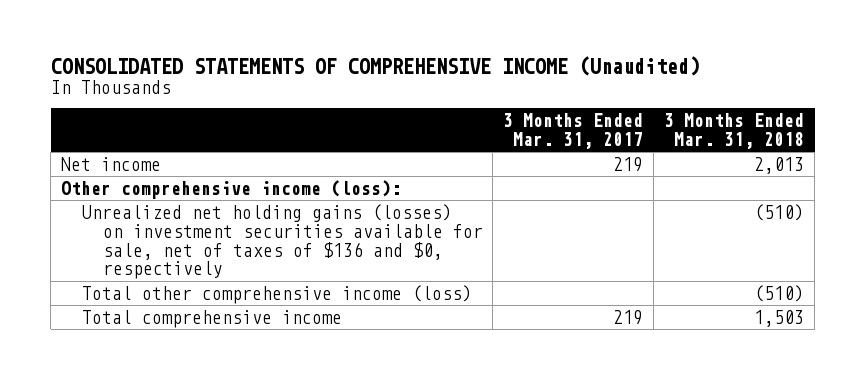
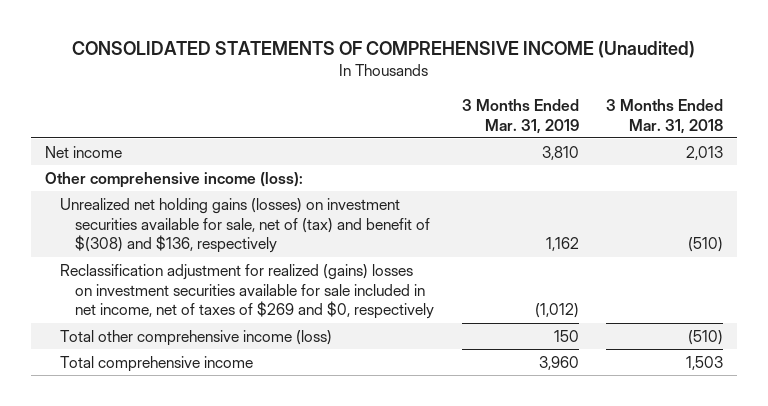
[503,112,644,149] 3 Months Ended Mar. 31, 2017 -> none
none -> [461,98,579,134] 3 Months Ended Mar. 31, 2019
[81,203,483,280] Unrealized net holding gains (losses) on investment securities available for sale, net of taxes of $136 and $0, respectively -> [59,197,430,254] Unrealized net holding gains (losses) on investment securities available for sale, net of (tax) and benefit of $(308) and $136, respectively
none -> [59,263,434,320] Reclassification adjustment for realized (gains) losses on investment securities available for sale included in net income, net of taxes of $269 and $0, respectively

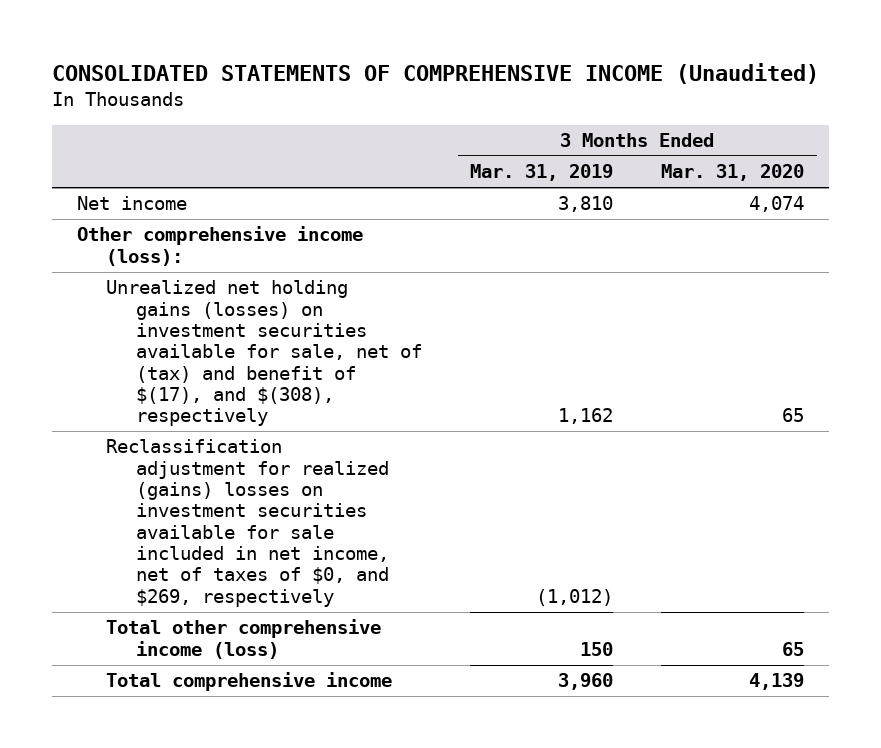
[606,98,724,134] 3 Months Ended Mar. 31, 2018 -> none
none -> [661,164,805,182] Mar. 31, 2020
[59,197,430,254] Unrealized net holding gains (losses) on investment securities available for sale, net of (tax) and benefit of $(308) and $136, respectively -> [106,280,422,427] Unrealized net holding gains (losses) on investment securities available for sale, net of (tax) and benefit of $(17), and $(308), respectively
[59,263,434,320] Reclassification adjustment for realized (gains) losses on investment securities available for sale included in net income, net of taxes of $269 and $0, respectively -> [106,439,389,607] Reclassification adjustment for realized (gains) losses on investment securities available for sale included in net income, net of taxes of $0, and $269, respectively

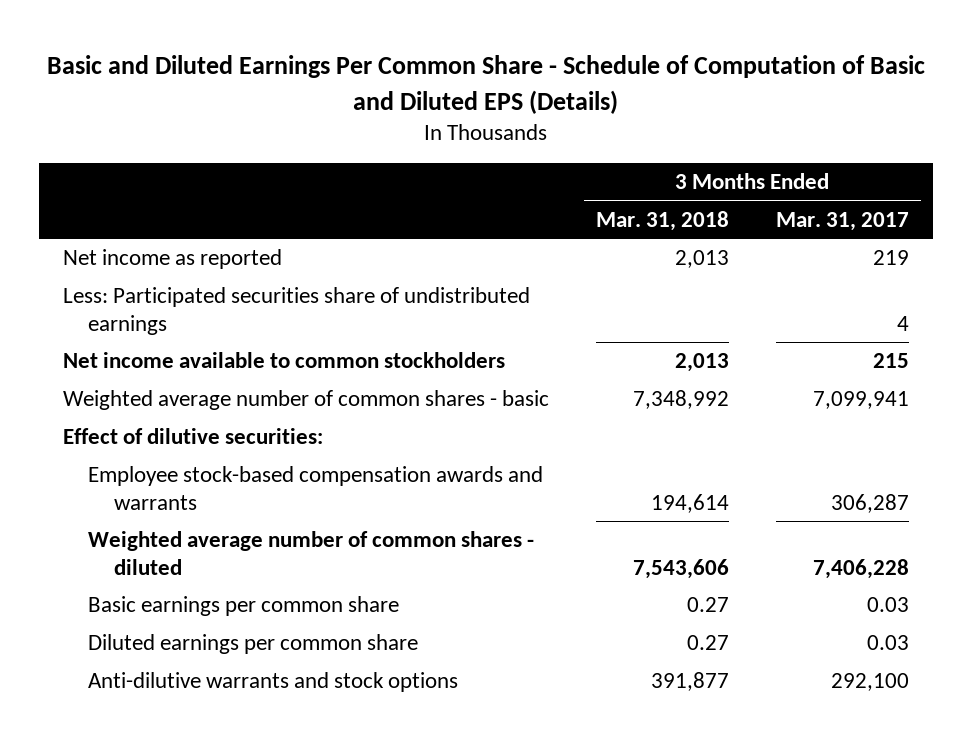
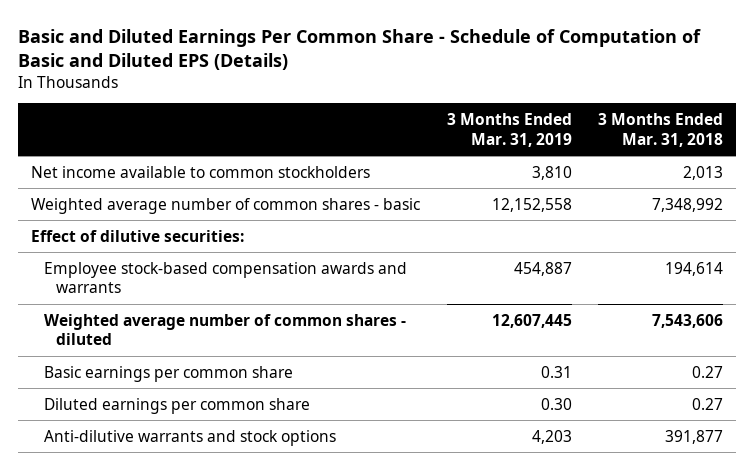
[776,211,910,231] Mar. 31, 2017 -> none
none -> [446,113,572,147] 3 Months Ended Mar. 31, 2019
[62,249,282,270] Net income as reported -> none
[62,287,530,335] Less: Participated securities share of undistributed earnings -> none

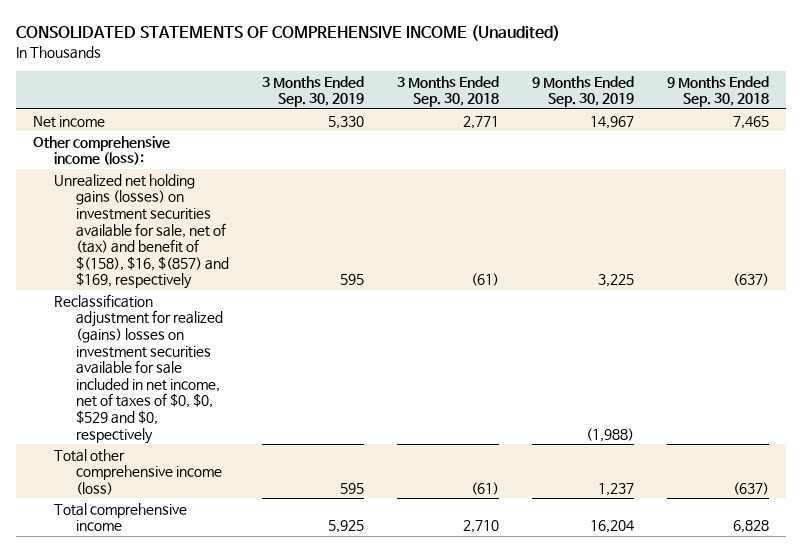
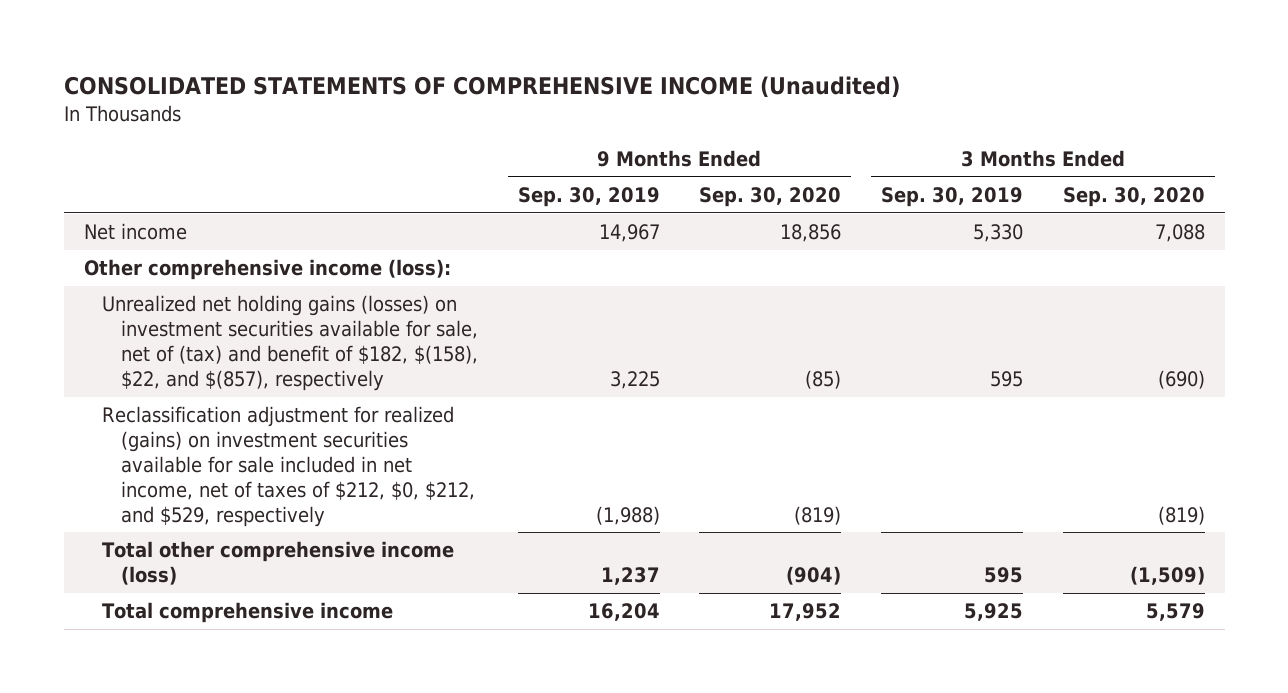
[397,75,500,108] 3 Months Ended Sep. 30, 2018 -> none
[667,75,770,108] 9 Months Ended Sep. 30, 2018 -> none
none -> [699,186,842,207] Sep. 30, 2020
none -> [1062,186,1205,207] Sep. 30, 2020
[54,173,230,290] Unrealized net holding gains (losses) on investment securities available for sale, net of (tax) and benefit of $(158), $16, $(857) and $169, respectively -> [102,295,478,391] Unrealized net holding gains (losses) on investment securities available for sale, net of (tax) and benefit of $182, $(158), $22, and $(857), respectively
[54,293,224,444] Reclassification adjustment for realized (gains) losses on investment securities available for sale included in net income, net of taxes of $0, $0, $529 and $0, respectively -> [102,406,475,527] Reclassification adjustment for realized (gains) on investment securities available for sale included in net income, net of taxes of $212, $0, $212, and $529, respectively

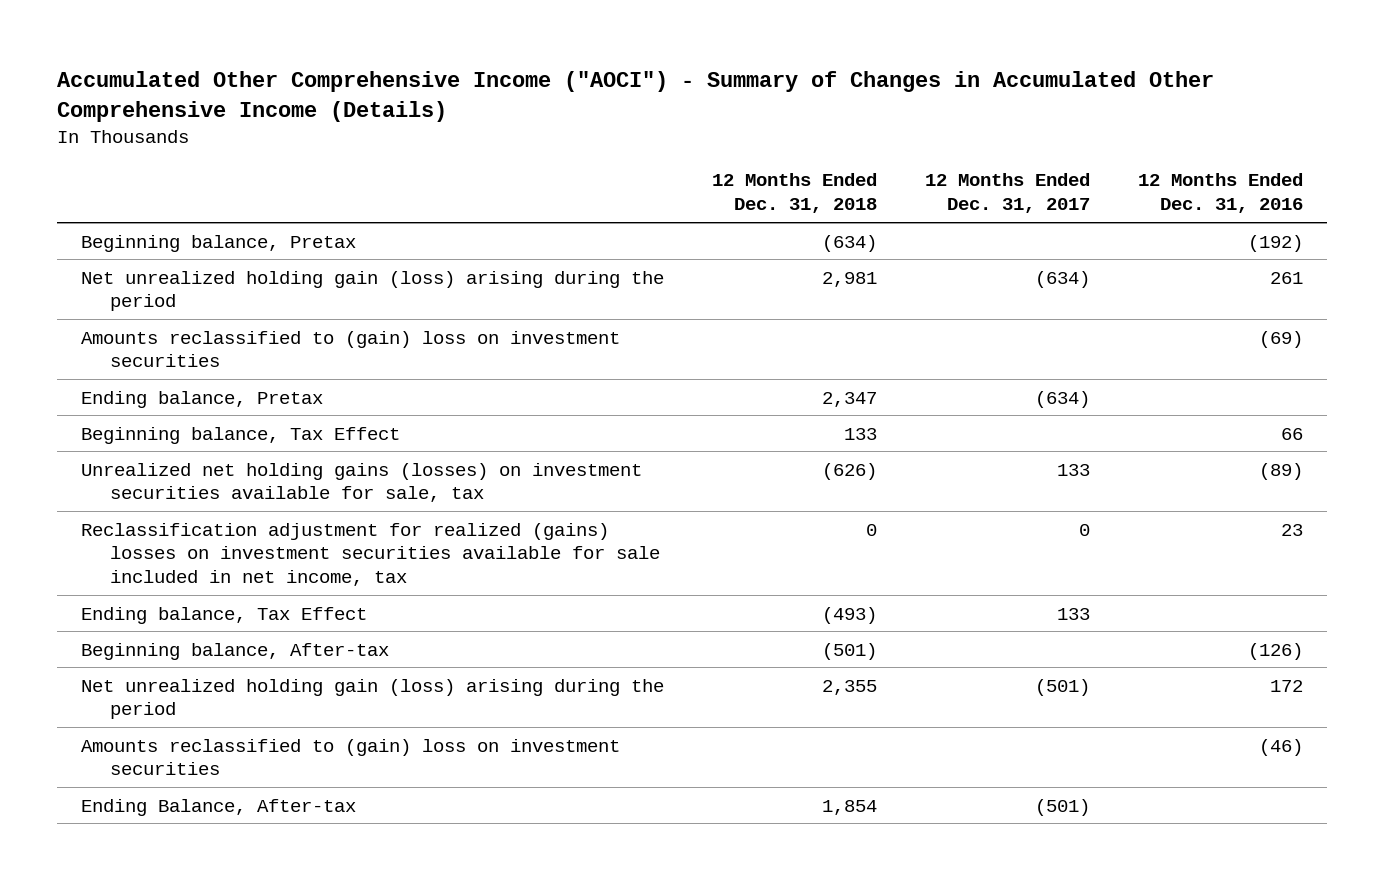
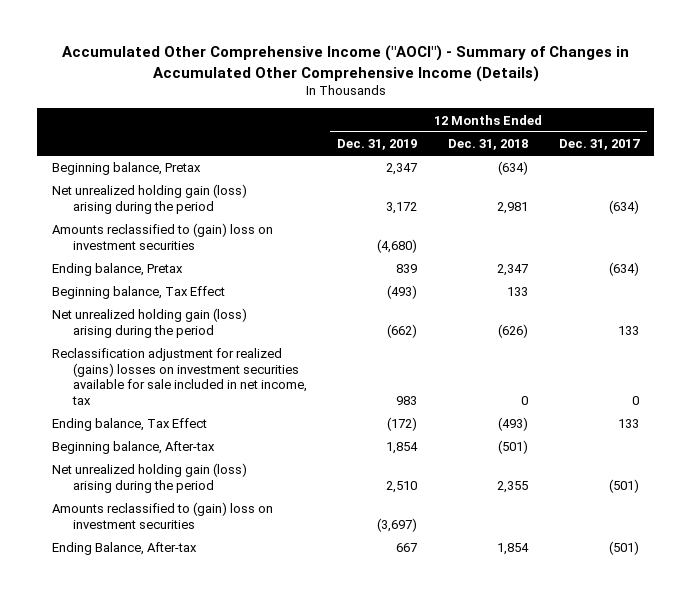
[1137,173,1303,214] 12 Months Ended Dec. 31, 2016 -> none
none -> [337,139,418,151] Dec. 31, 2019
[80,462,642,503] Unrealized net holding gains (losses) on investment securities available for sale, tax -> [52,308,248,338] Net unrealized holding gain (loss) arising during the period

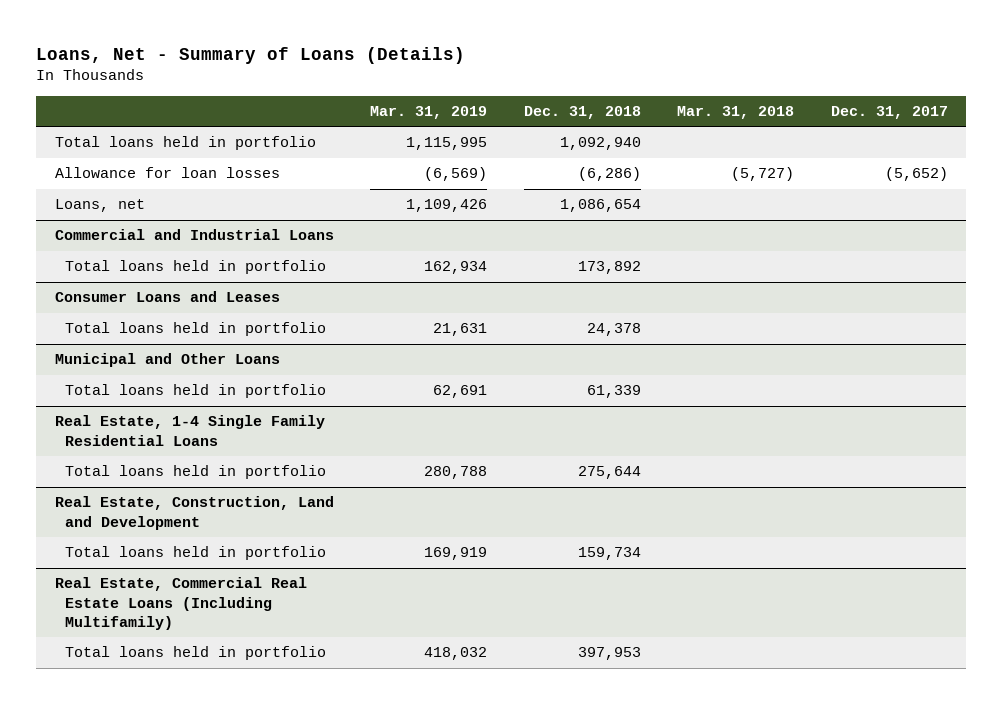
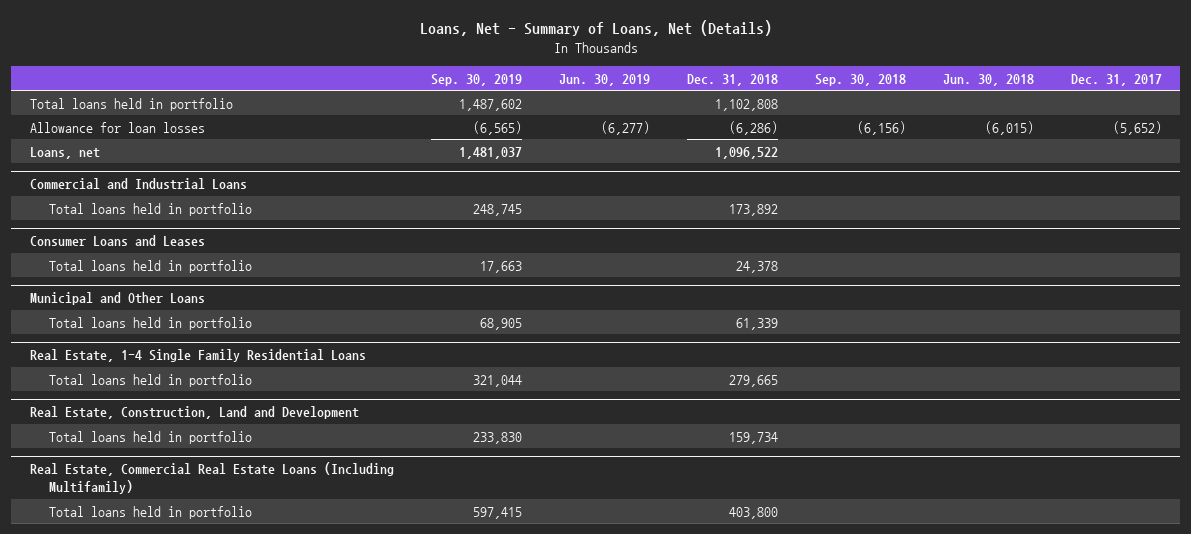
[36,46,466,64] Loans, Net - Summary of Loans (Details) -> [419,20,772,37] Loans, Net - Summary of Loans, Net (Details)
[370,105,488,119] Mar. 31, 2019 -> none
[677,105,795,119] Mar. 31, 2018 -> none
none -> [430,73,522,86] Sep. 30, 2019
none -> [558,73,650,86] Jun. 30, 2019
none -> [814,73,906,86] Sep. 30, 2018
none -> [942,73,1034,86] Jun. 30, 2018
[559,137,641,151] 1,092,940 -> [714,98,778,111] 1,102,808
[559,199,641,213] 1,086,654 -> [714,146,778,159] 1,096,522
[577,466,641,480] 275,644 -> [728,374,778,387] 279,665
[577,647,641,661] 397,953 -> [728,506,778,519] 403,800

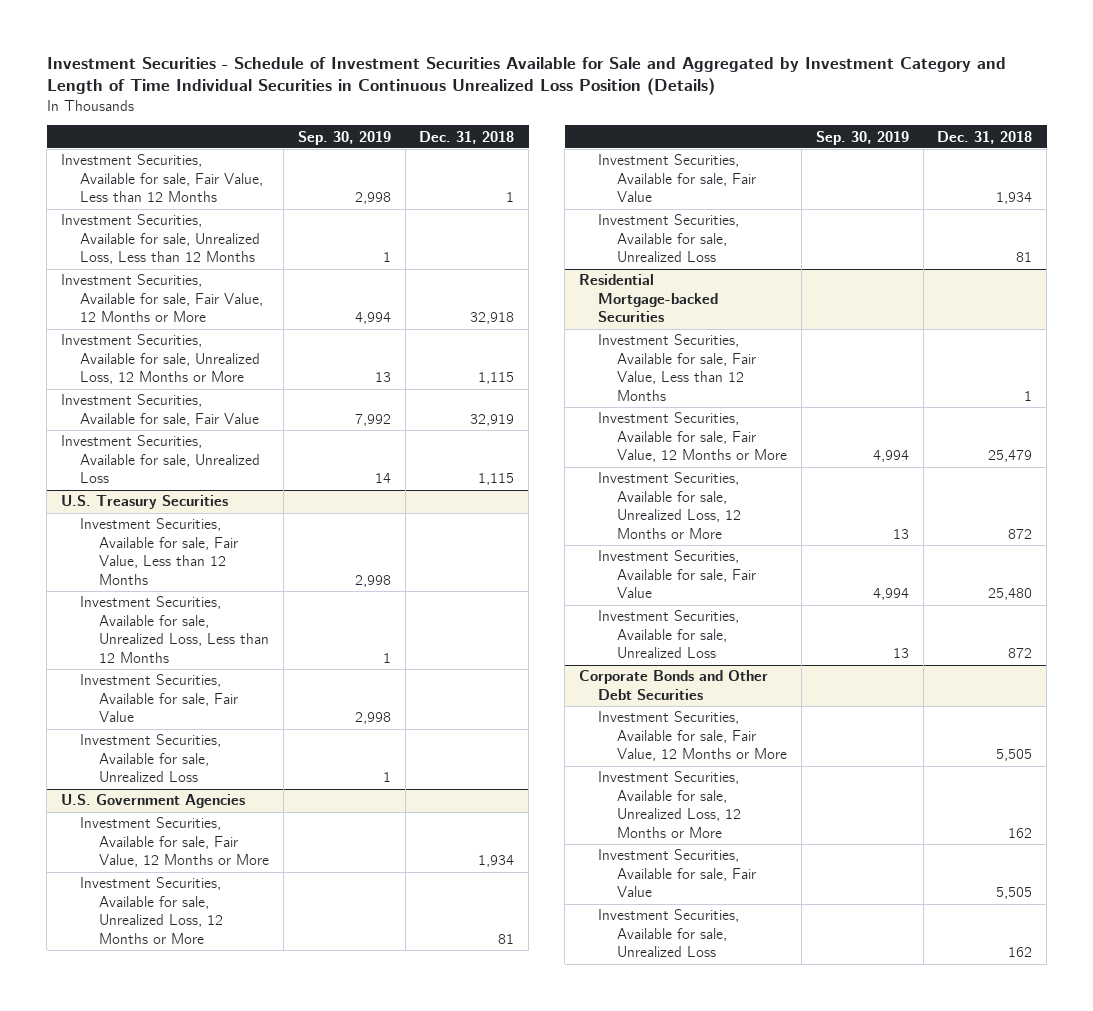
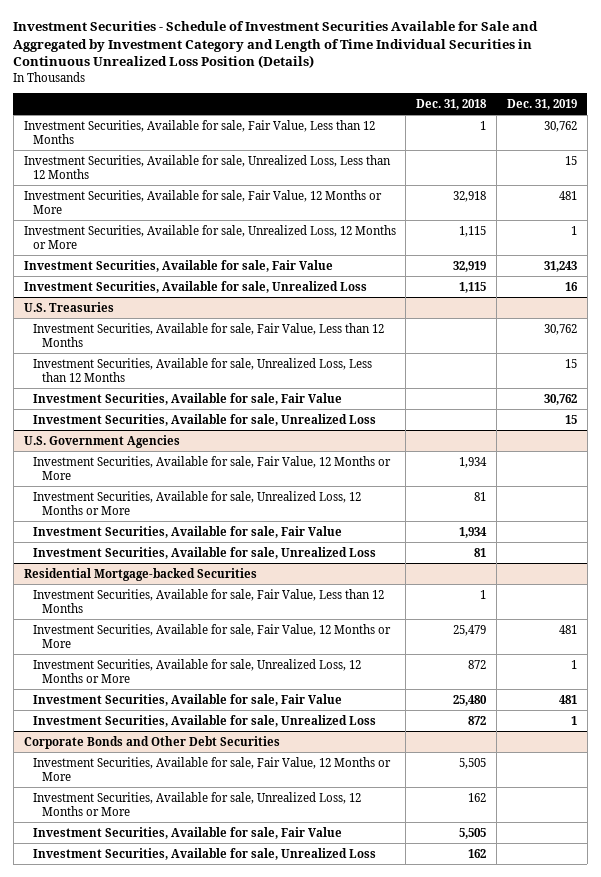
[297,130,391,145] Sep. 30, 2019 -> none
none -> [507,98,578,110] Dec. 31, 2019
[60,495,228,510] U.S. Treasury Securities -> [23,301,114,312] U.S. Treasuries

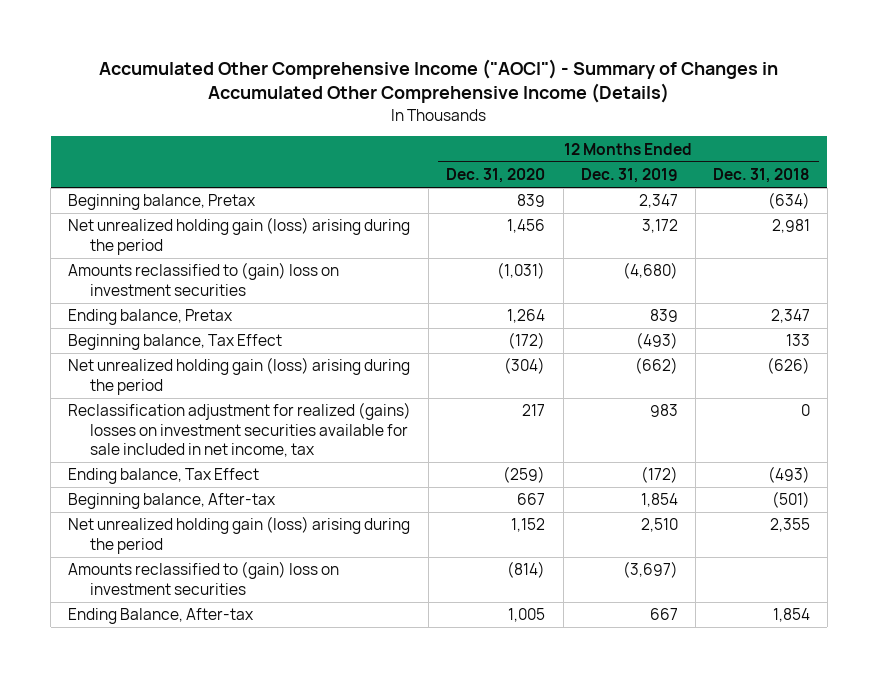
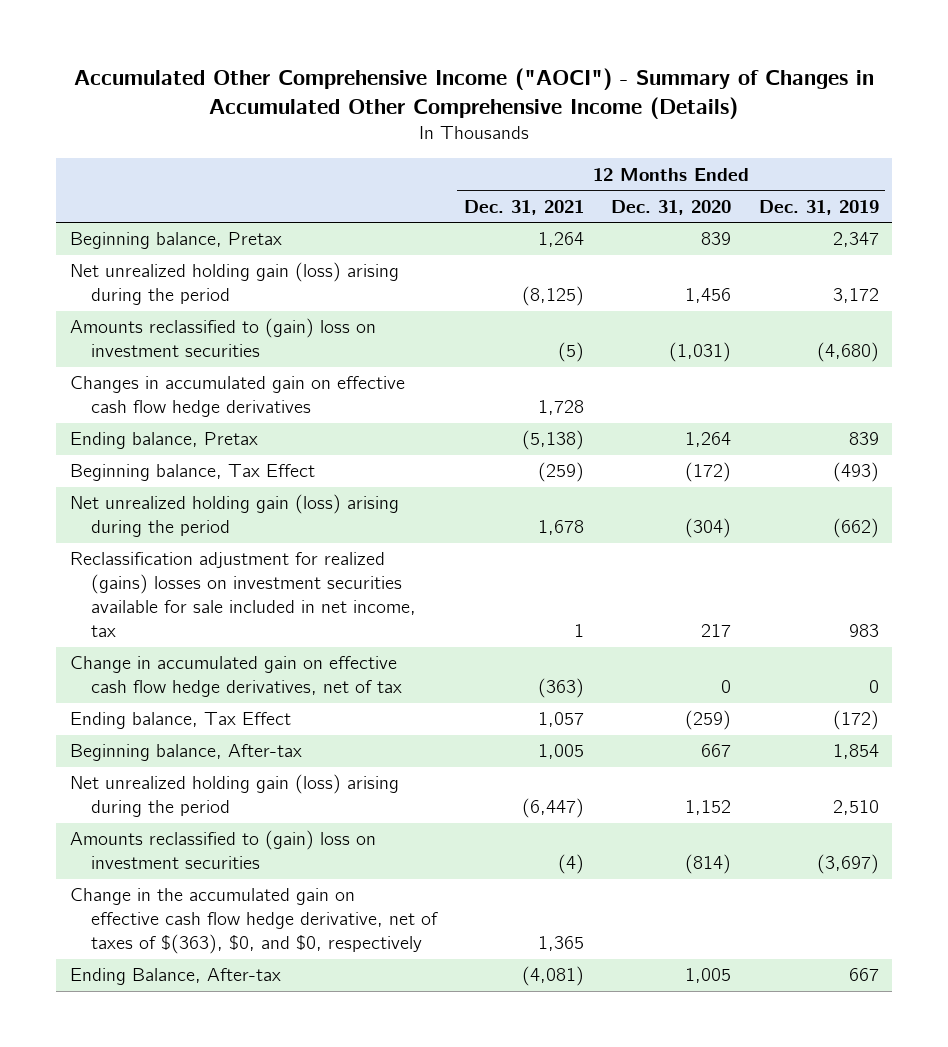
[712,168,810,184] Dec. 31, 2018 -> none
none -> [464,199,585,215] Dec. 31, 2021
none -> [69,376,405,418] Changes in accumulated gain on effective cash flow hedge derivatives
none -> [69,656,403,698] Change in accumulated gain on effective cash flow hedge derivatives, net of tax
none -> [69,888,439,955] Change in the accumulated gain on effective cash flow hedge derivative, net of taxes of $(363), $0, and $0, respectively

